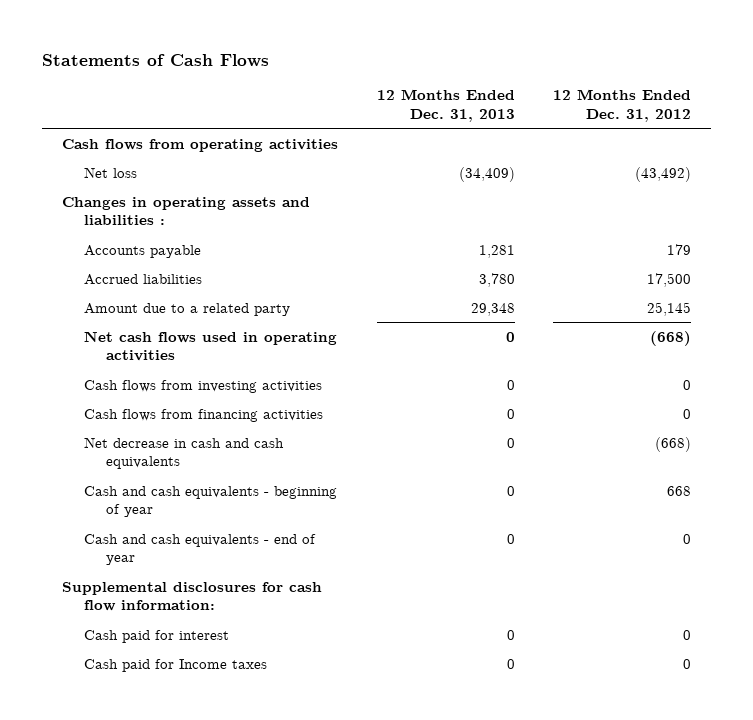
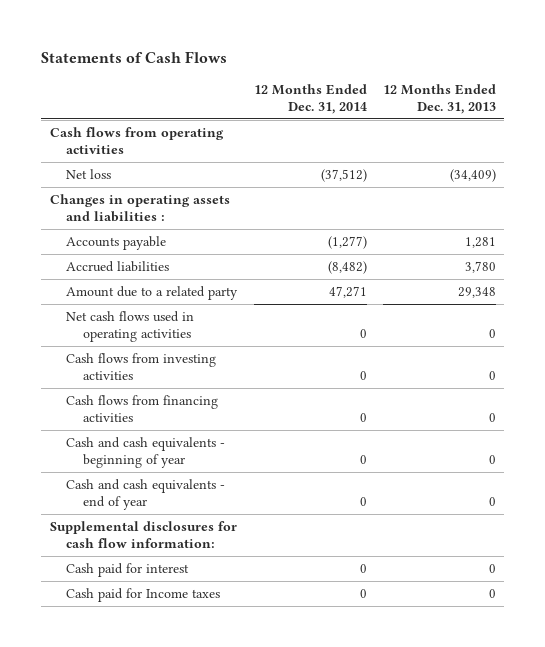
[553,89,692,123] 12 Months Ended Dec. 31, 2012 -> none
none -> [253,84,367,114] 12 Months Ended Dec. 31, 2014
[83,436,284,470] Net decrease in cash and cash equivalents -> none

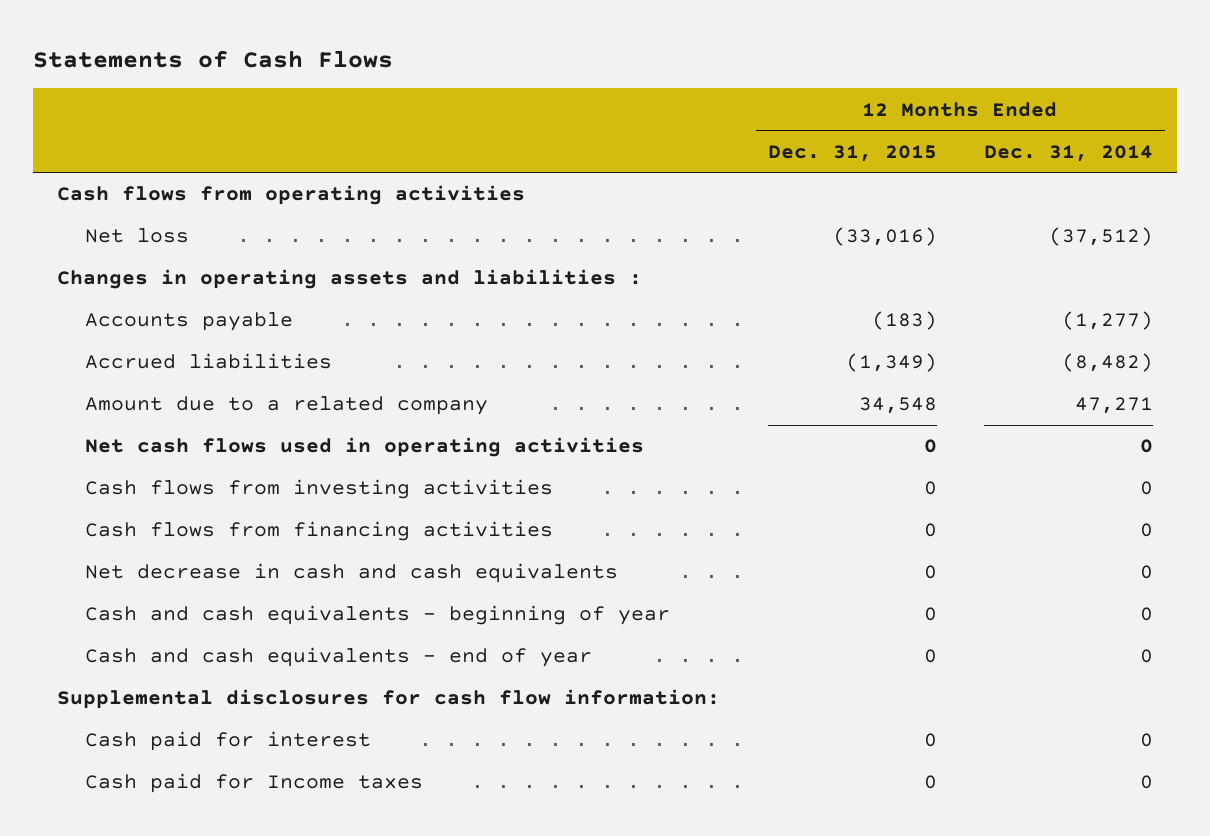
[382,84,496,114] 12 Months Ended Dec. 31, 2013 -> none
none -> [767,144,937,162] Dec. 31, 2015
[66,286,239,301] Amount due to a related party -> [85,396,489,416] Amount due to a related company
none -> [85,563,619,584] Net decrease in cash and cash equivalents

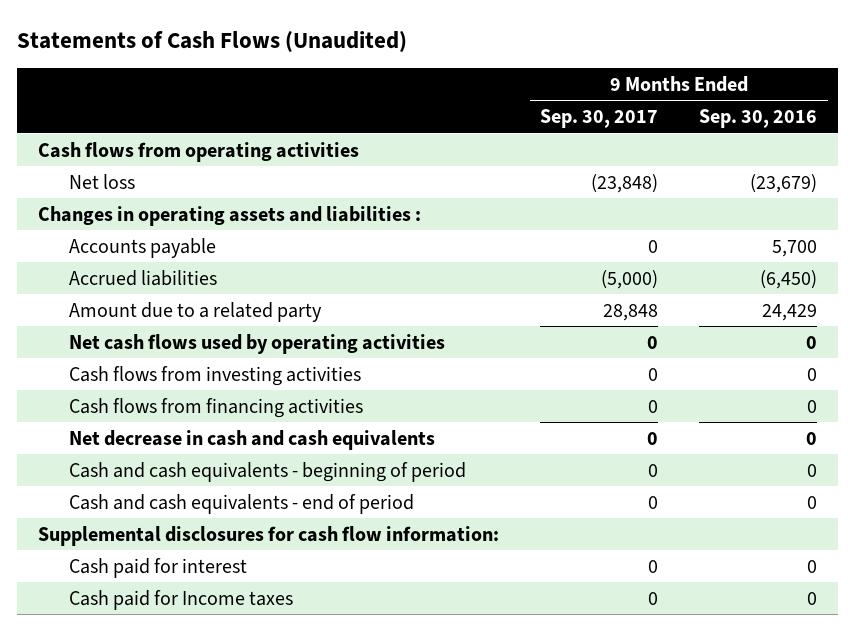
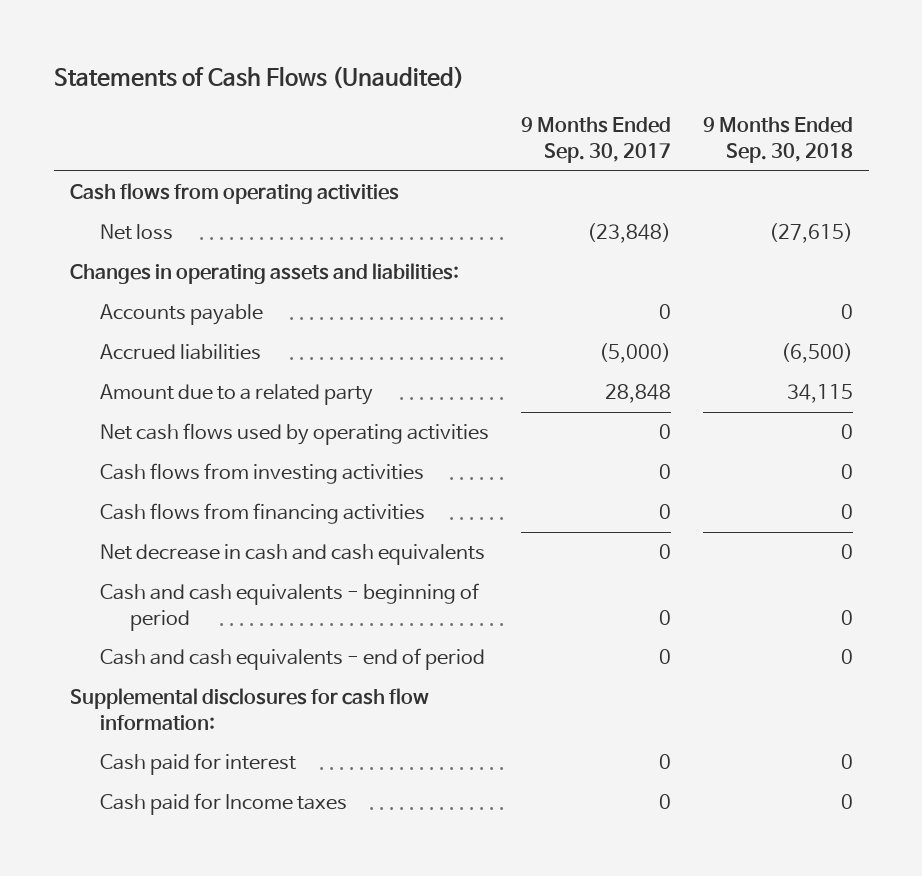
[699,109,818,129] Sep. 30, 2016 -> none
none -> [702,117,853,163] 9 Months Ended Sep. 30, 2018
[37,205,421,226] Changes in operating assets and liabilities : -> [69,263,459,285] Changes in operating assets and liabilities:

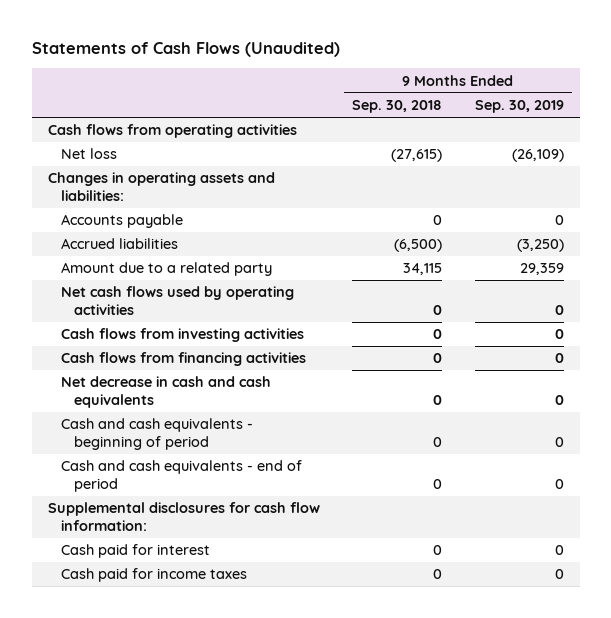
[520,117,671,163] 9 Months Ended Sep. 30, 2017 -> none
none -> [474,100,564,114] Sep. 30, 2019
[99,793,347,816] Cash paid for Income taxes -> [61,568,248,583] Cash paid for income taxes

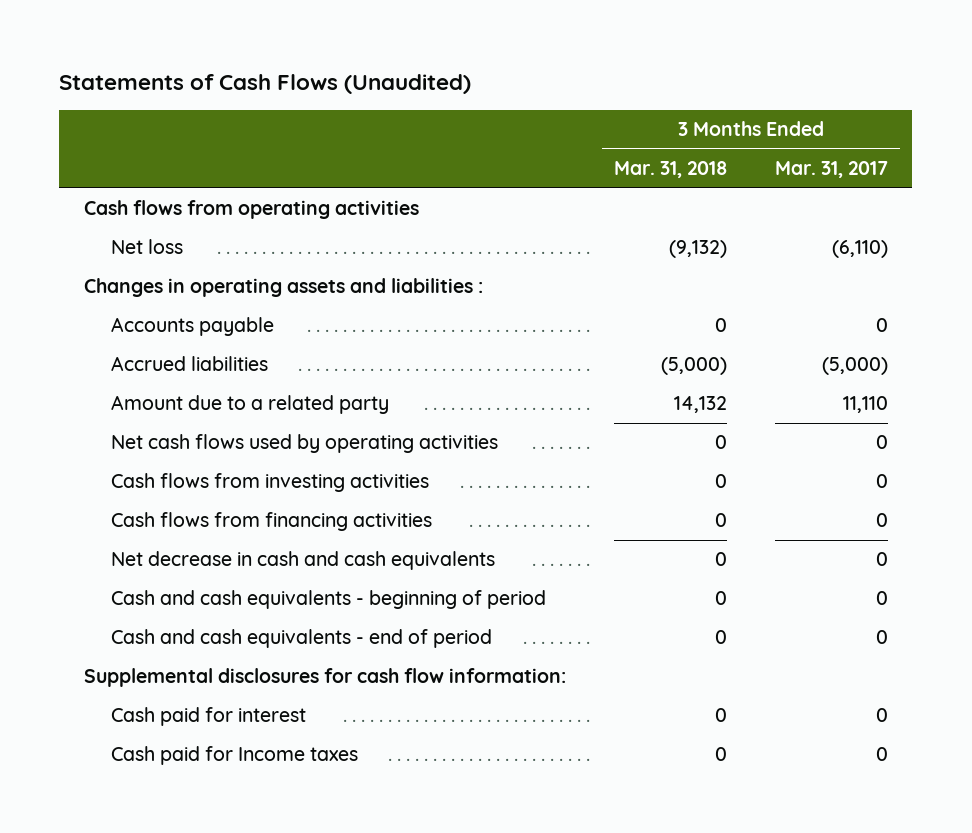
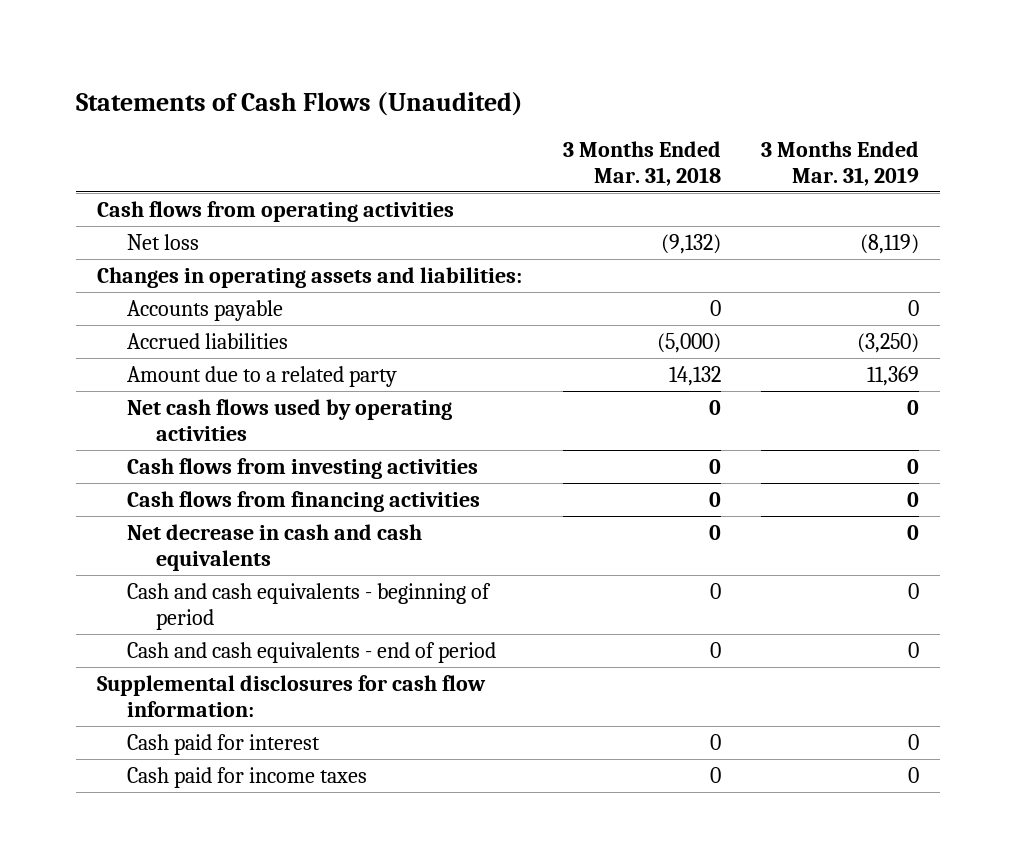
[774,161,888,179] Mar. 31, 2017 -> none
none -> [761,140,920,186] 3 Months Ended Mar. 31, 2019
[83,278,483,298] Changes in operating assets and liabilities : -> [96,266,522,288] Changes in operating assets and liabilities:
[111,746,359,766] Cash paid for Income taxes -> [126,766,367,788] Cash paid for income taxes

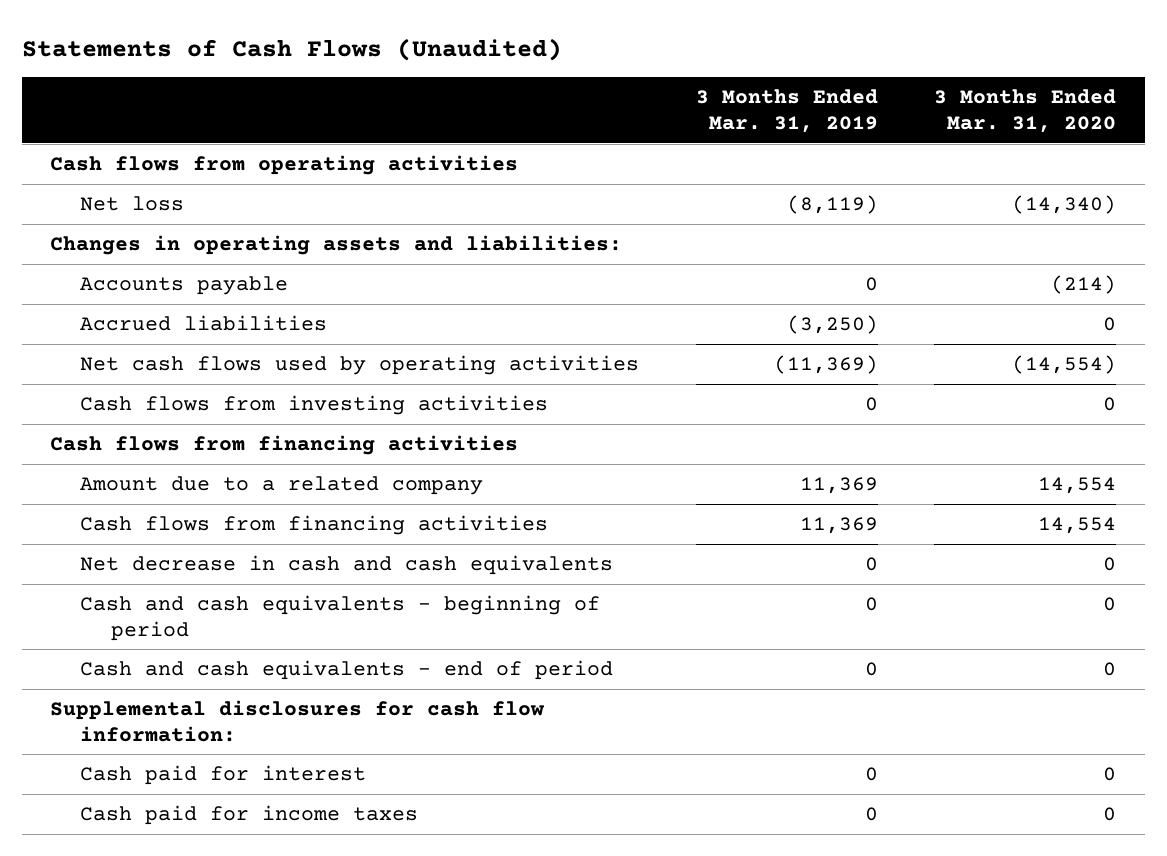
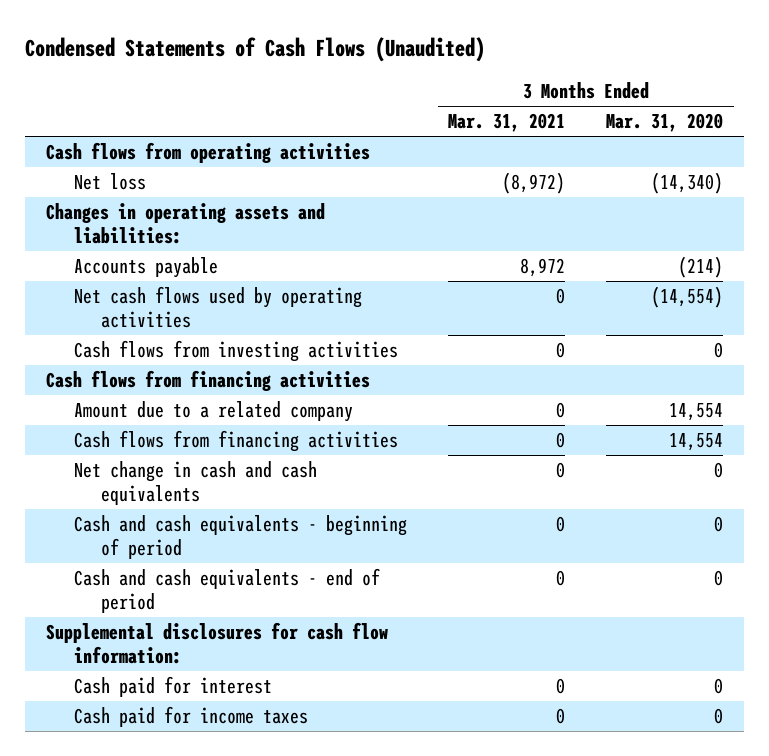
[22,37,563,61] Statements of Cash Flows (Unaudited) -> [25,37,486,63] Condensed Statements of Cash Flows (Unaudited)
[695,89,878,133] 3 Months Ended Mar. 31, 2019 -> none
none -> [447,113,565,133] Mar. 31, 2021
[80,315,328,332] Accrued liabilities -> none
[80,555,614,576] Net decrease in cash and cash equivalents -> [73,461,317,506] Net change in cash and cash equivalents

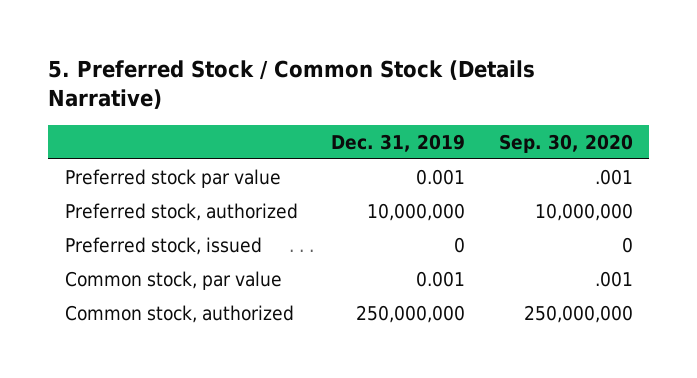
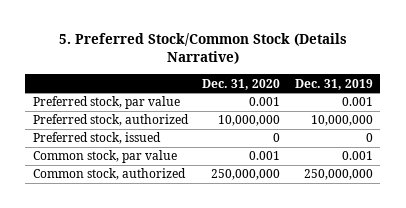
[47,59,535,110] 5. Preferred Stock / Common Stock (Details Narrative) -> [58,32,347,65] 5. Preferred Stock/Common Stock (Details Narrative)
[498,133,633,153] Sep. 30, 2020 -> none
none -> [202,78,281,90] Dec. 31, 2020
[64,168,281,188] Preferred stock par value -> [32,96,180,110] Preferred stock, par value

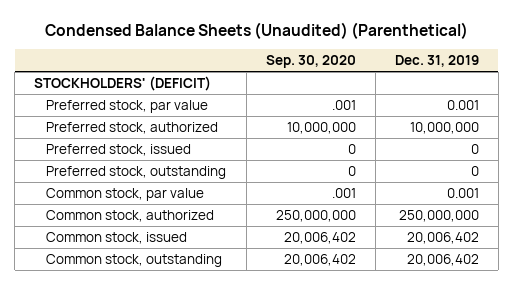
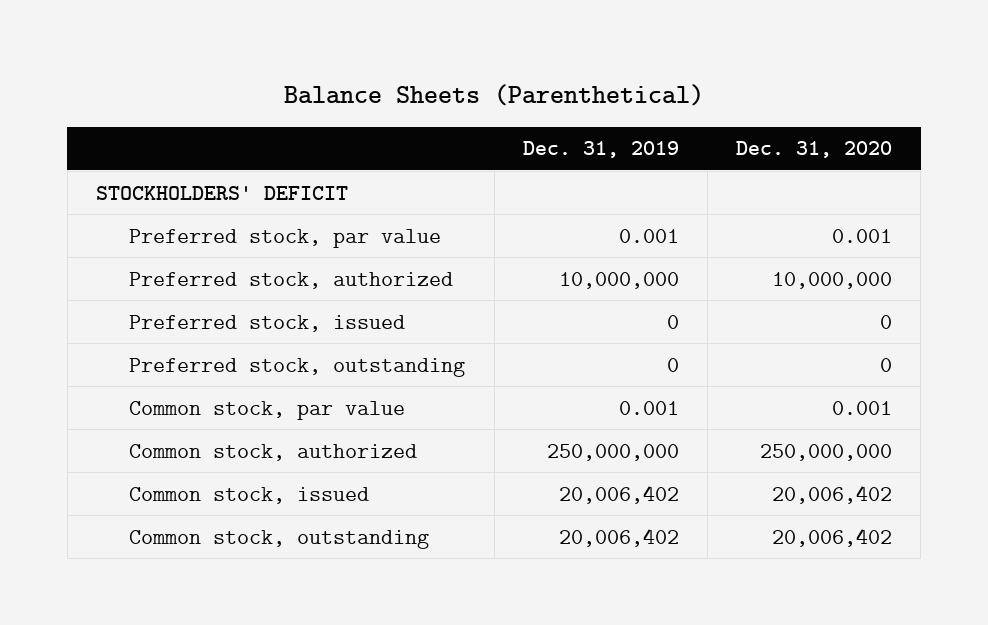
[44,21,468,39] Condensed Balance Sheets (Unaudited) (Parenthetical) -> [284,84,705,107] Balance Sheets (Parenthetical)
[265,55,356,69] Sep. 30, 2020 -> none
none -> [736,141,893,159] Dec. 31, 2020
[34,75,212,91] STOCKHOLDERS' (DEFICIT) -> [96,185,349,200] STOCKHOLDERS' DEFICIT

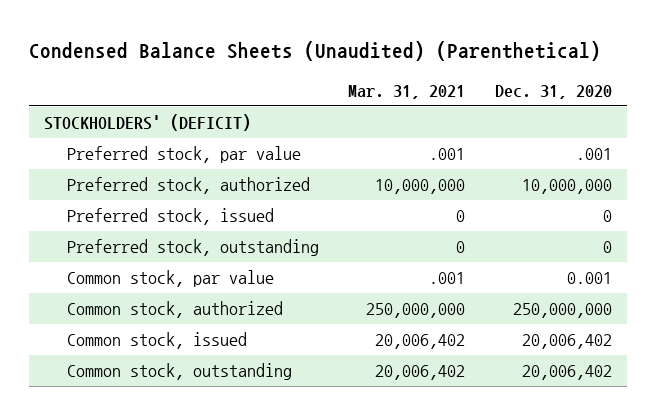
[284,84,705,107] Balance Sheets (Parenthetical) -> [29,40,602,61] Condensed Balance Sheets (Unaudited) (Parenthetical)
[522,141,679,159] Dec. 31, 2019 -> none
none -> [348,84,466,99] Mar. 31, 2021
[96,185,349,200] STOCKHOLDERS' DEFICIT -> [44,114,252,132] STOCKHOLDERS' (DEFICIT)
[832,228,893,243] 0.001 -> [576,148,613,161] .001

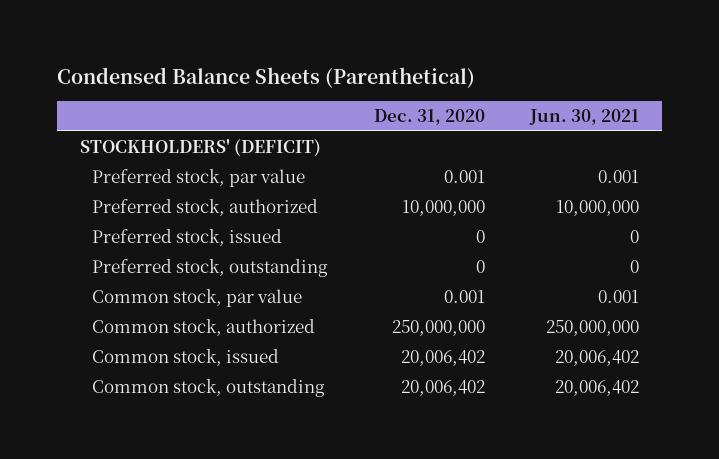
[29,40,602,61] Condensed Balance Sheets (Unaudited) (Parenthetical) -> [57,66,476,88] Condensed Balance Sheets (Parenthetical)
[348,84,466,99] Mar. 31, 2021 -> none
none -> [528,108,639,125] Jun. 30, 2021
[576,148,613,161] .001 -> [443,170,485,184] 0.001

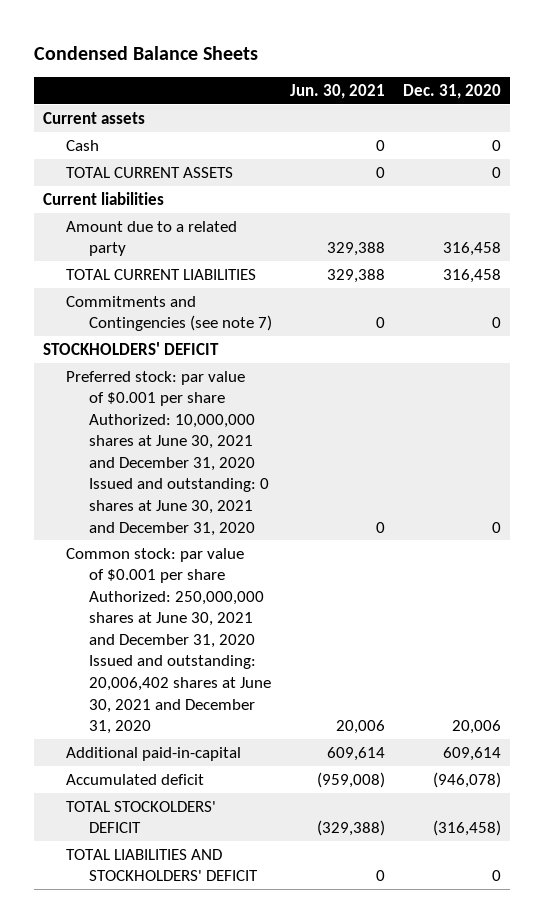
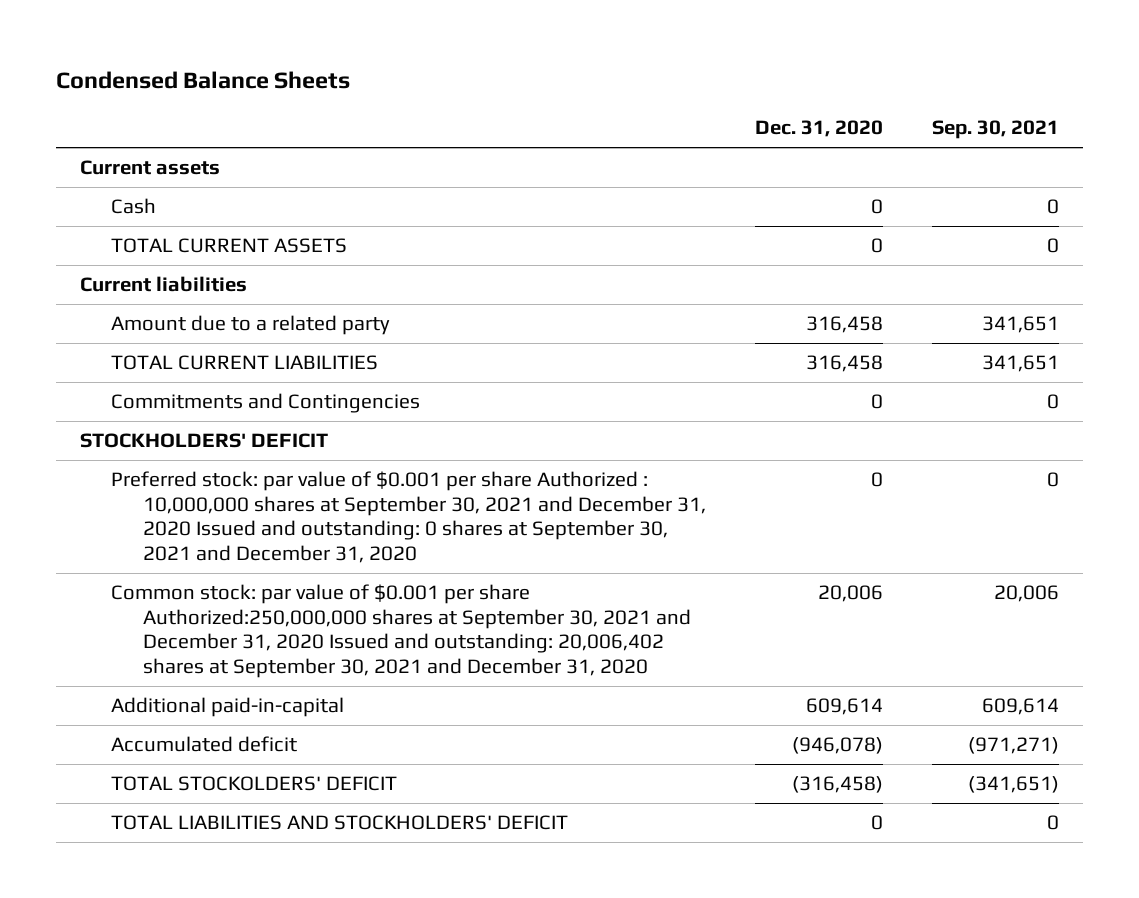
[289,84,385,100] Jun. 30, 2021 -> none
none -> [931,120,1059,140] Sep. 30, 2021
[65,295,272,332] Commitments and Contingencies (see note 7) -> [111,393,421,414] Commitments and Contingencies
[65,370,269,536] Preferred stock: par value of $0.001 per share Authorized: 10,000,000 shares at June 30, 2021 and December 31, 2020 Issued and outstanding: 0 shares at June 30, 2021 and December 31, 2020 -> [111,471,706,564] Preferred stock: par value of $0.001 per share Authorized : 10,000,000 shares at September 30, 2021 and December 31, 2020 Issued and outstanding: 0 shares at September 30, 2021 and December 31, 2020
[65,547,271,735] Common stock: par value of $0.001 per share Authorized: 250,000,000 shares at June 30, 2021 and December 31, 2020 Issued and outstanding: 20,006,402 shares at June 30, 2021 and December 31, 2020 -> [111,584,691,679] Common stock: par value of $0.001 per share Authorized:250,000,000 shares at September 30, 2021 and December 31, 2020 Issued and outstanding: 20,006,402 shares at September 30, 2021 and December 31, 2020

